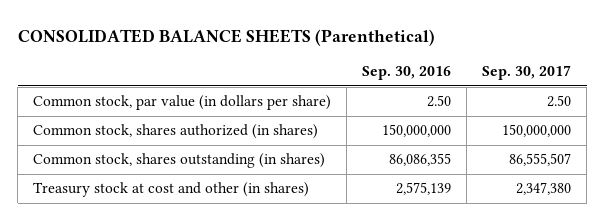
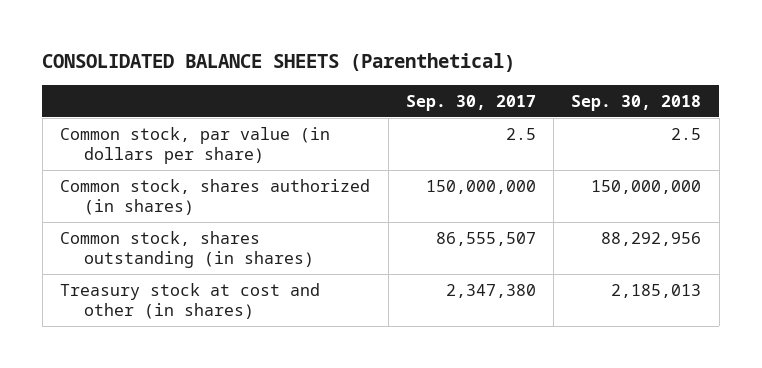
[362,66,452,81] Sep. 30, 2016 -> none
none -> [571,94,702,111] Sep. 30, 2018
[547,95,572,108] 2.50 -> [505,128,536,141] 2.5

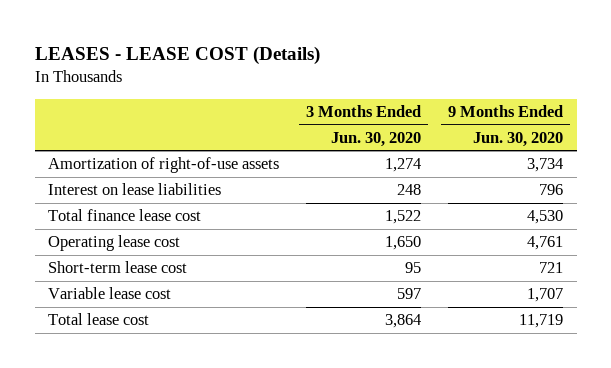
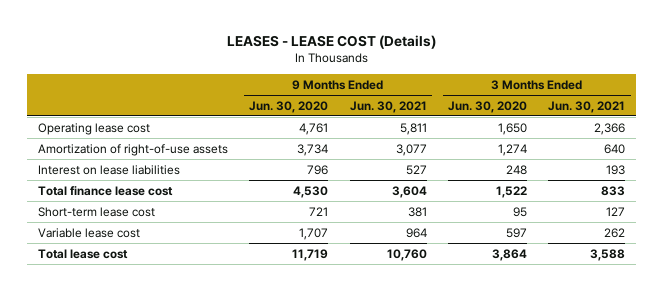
none -> [349,100,427,113] Jun. 30, 2021
none -> [548,100,626,113] Jun. 30, 2021
[48,235,181,252] Operating lease cost -> [37,122,150,135] Operating lease cost

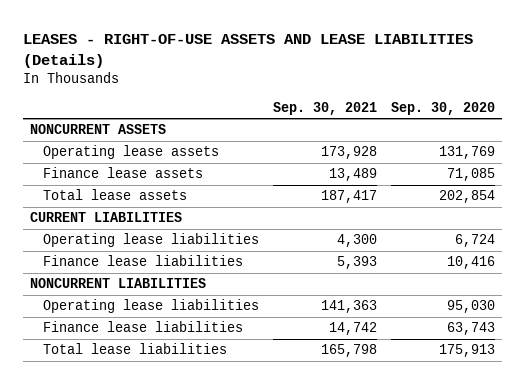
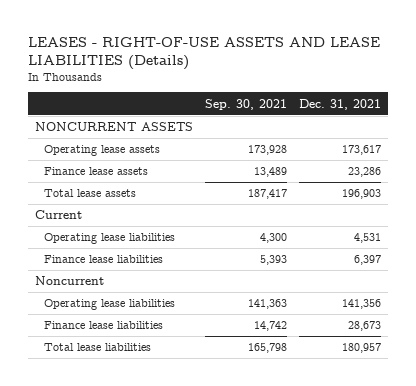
[391,101,496,115] Sep. 30, 2020 -> none
none -> [299,98,382,110] Dec. 31, 2021
[30,212,183,223] CURRENT LIABILITIES -> [34,210,82,220] Current
[30,278,207,289] NONCURRENT LIABILITIES -> [34,276,104,286] Noncurrent

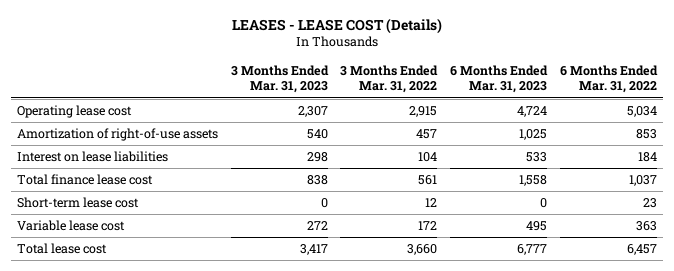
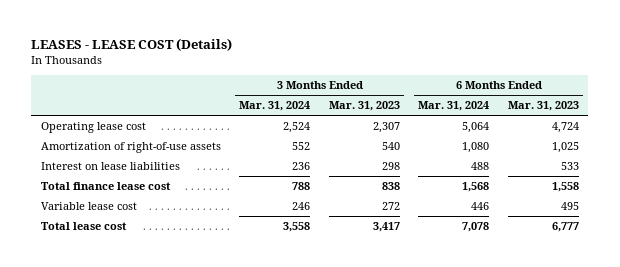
[340,64,439,94] 3 Months Ended Mar. 31, 2022 -> none
[559,64,658,94] 6 Months Ended Mar. 31, 2022 -> none
none -> [239,101,311,112] Mar. 31, 2024
none -> [418,101,490,112] Mar. 31, 2024
[17,197,140,209] Short-term lease cost -> none

